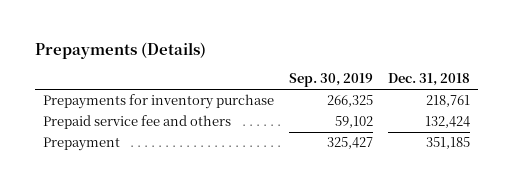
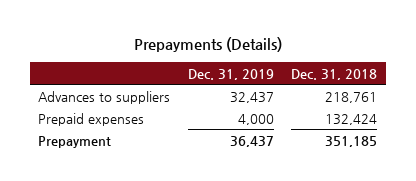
[288,73,373,88] Sep. 30, 2019 -> none
none -> [187,68,274,80] Dec. 31, 2019
[42,94,274,110] Prepayments for inventory purchase -> [38,90,171,104] Advances to suppliers
[42,115,231,130] Prepaid service fee and others -> [38,112,145,126] Prepaid expenses

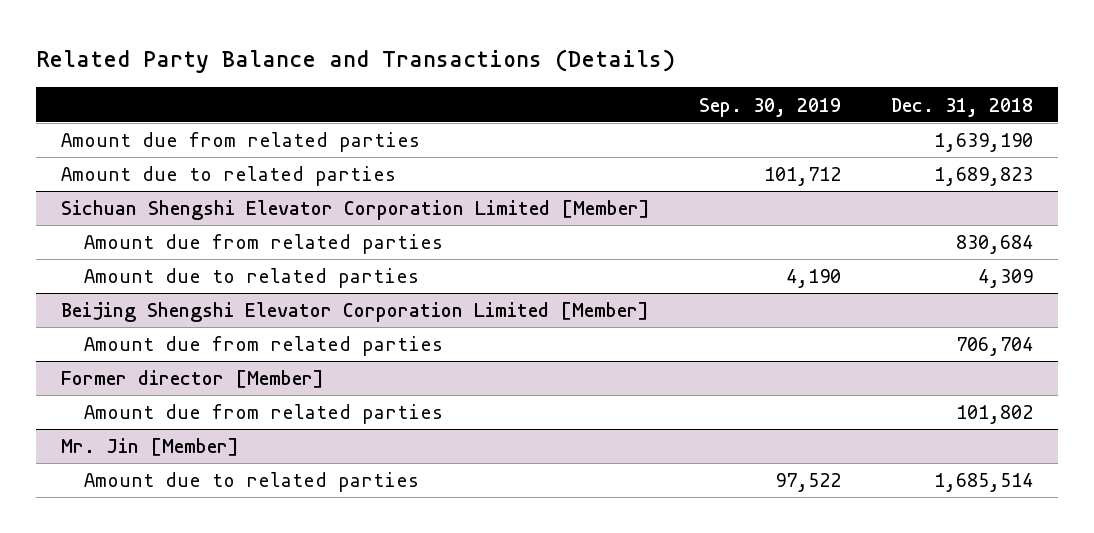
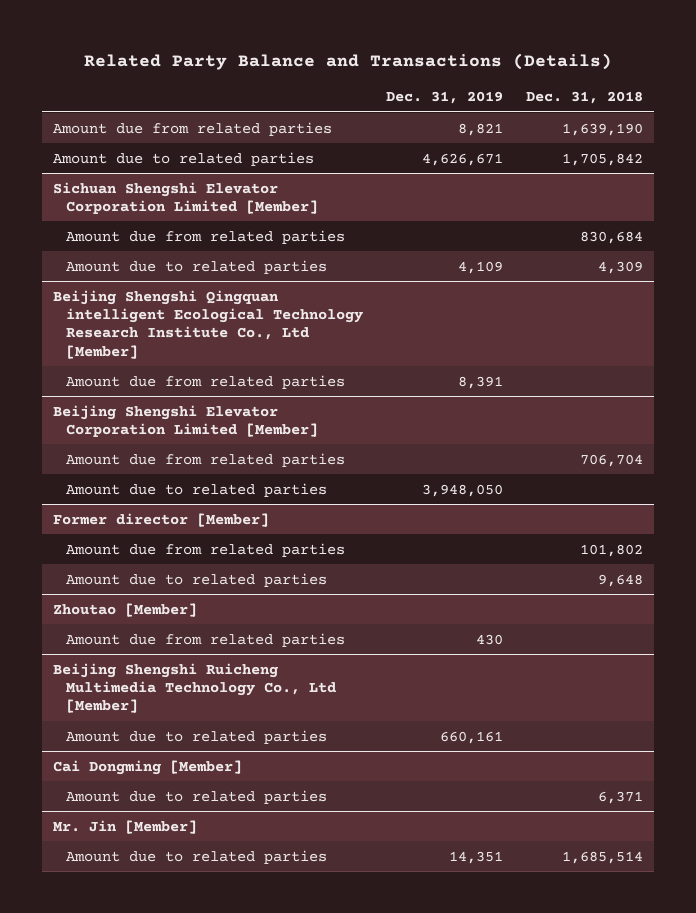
[699,97,842,117] Sep. 30, 2019 -> none
none -> [385,91,503,105] Dec. 31, 2019
[933,167,1033,187] 1,689,823 -> [561,152,643,166] 1,705,842
none -> [53,289,363,359] Beijing Shengshi Qingquan intelligent Ecological Technology Research Institute Co., Ltd [Member]
none -> [65,374,345,389] Amount due from related parties
none -> [65,482,327,497] Amount due to related parties
none -> [65,572,327,587] Amount due to related parties
none -> [53,602,198,617] Zhoutao [Member]
none -> [65,632,345,647] Amount due from related parties
none -> [53,662,336,714] Beijing Shengshi Ruicheng Multimedia Technology Co., Ltd [Member]
none -> [65,729,327,744] Amount due to related parties
none -> [53,759,243,775] Cai Dongming [Member]
none -> [65,789,327,804] Amount due to related parties

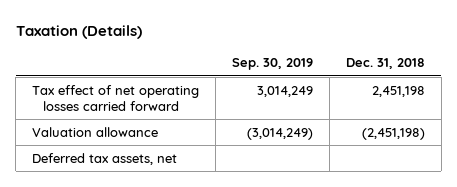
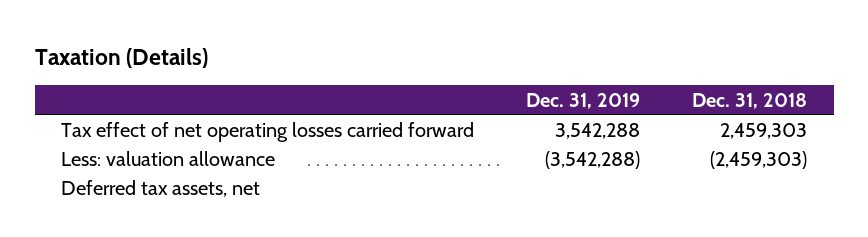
[231,58,313,71] Sep. 30, 2019 -> none
none -> [526,92,641,109] Dec. 31, 2019
[371,85,425,97] 2,451,198 -> [720,122,808,139] 2,459,303
[32,126,159,137] Valuation allowance -> [60,150,275,166] Less: valuation allowance
[361,127,425,140] (2,451,198) -> [710,150,808,169] (2,459,303)

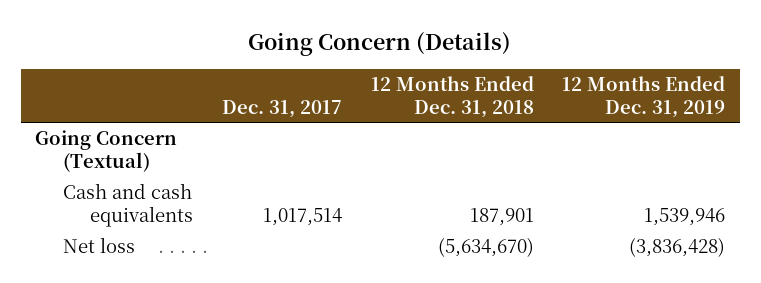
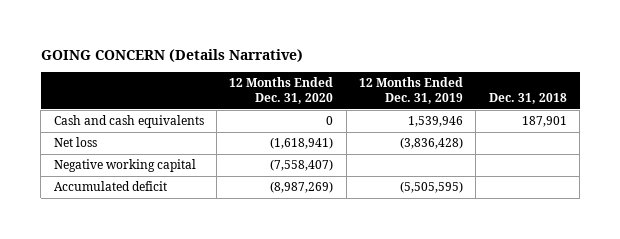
[248,31,512,56] Going Concern (Details) -> [40,48,303,62] GOING CONCERN (Details Narrative)
[221,99,342,118] Dec. 31, 2017 -> none
[370,75,534,118] 12 Months Ended Dec. 31, 2018 -> none
none -> [229,77,334,104] 12 Months Ended Dec. 31, 2020
none -> [488,92,567,104] Dec. 31, 2018
[35,130,178,173] Going Concern (Textual) -> none
none -> [53,159,196,173] Negative working capital
none -> [53,181,167,192] Accumulated deficit

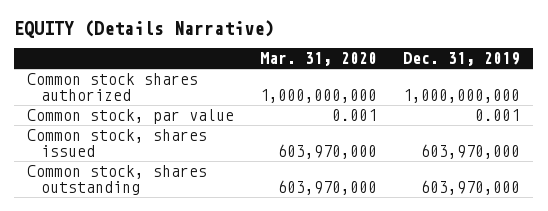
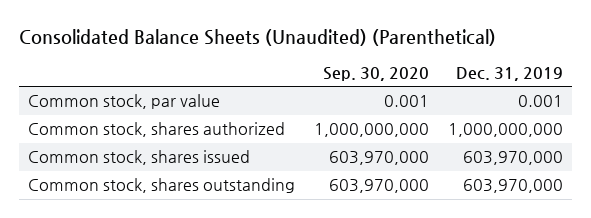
[14,19,275,38] EQUITY (Details Narrative) -> [18,28,496,46] Consolidated Balance Sheets (Unaudited) (Parenthetical)
[260,51,378,66] Mar. 31, 2020 -> none
none -> [323,66,430,81] Sep. 30, 2020
[27,73,199,101] Common stock shares authorized -> none
none -> [28,122,286,138] Common stock, shares authorized

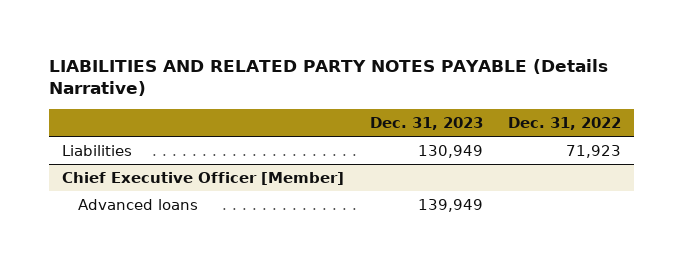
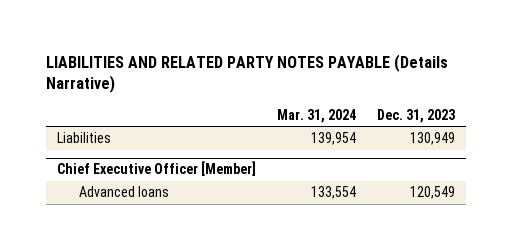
[508,117,622,131] Dec. 31, 2022 -> none
none -> [277,108,357,123] Mar. 31, 2024
[417,199,483,213] 139,949 -> [410,186,456,200] 120,549

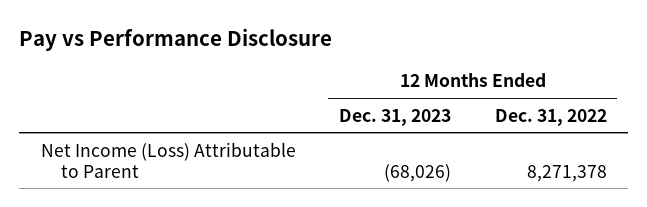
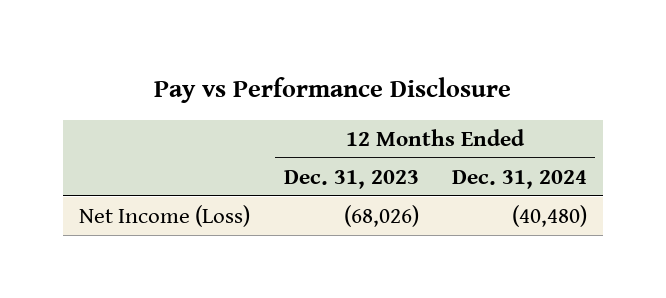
[494,108,607,126] Dec. 31, 2022 -> none
none -> [451,169,587,189] Dec. 31, 2024
[40,141,296,178] Net Income (Loss) Attributable to Parent -> [79,204,251,227] Net Income (Loss)

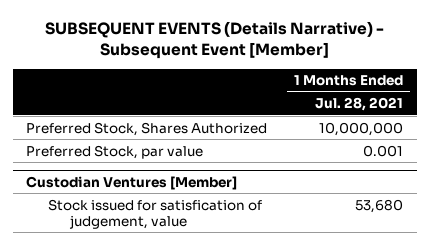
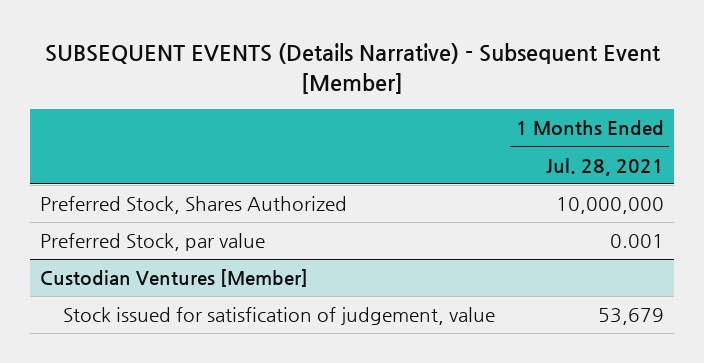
[355,198,404,213] 53,680 -> [597,308,664,326] 53,679

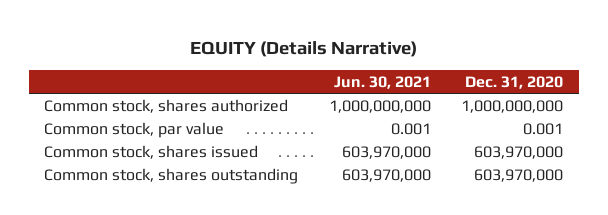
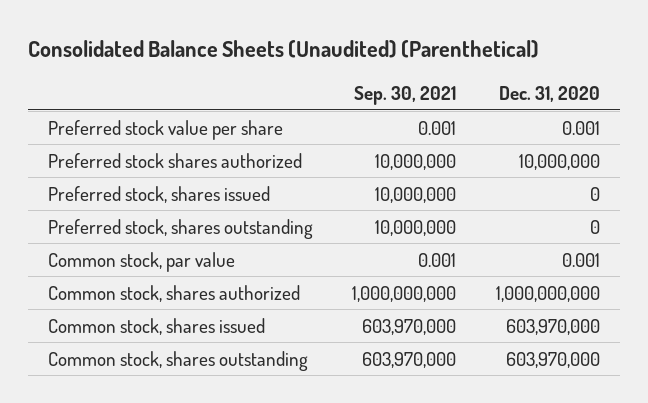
[189,40,417,57] EQUITY (Details Narrative) -> [27,40,539,59] Consolidated Balance Sheets (Unaudited) (Parenthetical)
[333,75,431,89] Jun. 30, 2021 -> none
none -> [354,85,457,105] Sep. 30, 2021
none -> [47,119,283,140] Preferred stock value per share
none -> [47,152,302,168] Preferred stock shares authorized
none -> [47,185,270,203] Preferred stock, shares issued
none -> [47,218,313,239] Preferred stock, shares outstanding
[44,98,289,113] Common stock, shares authorized -> [47,284,300,302] Common stock, shares authorized

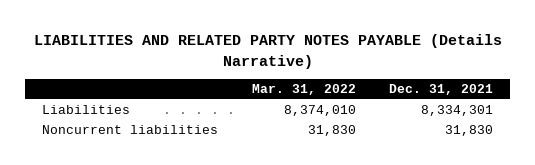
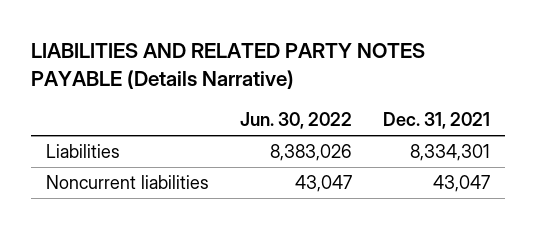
[251,84,356,96] Mar. 31, 2022 -> none
none -> [240,111,353,129] Jun. 30, 2022
[445,125,494,137] 31,830 -> [432,175,490,193] 43,047

